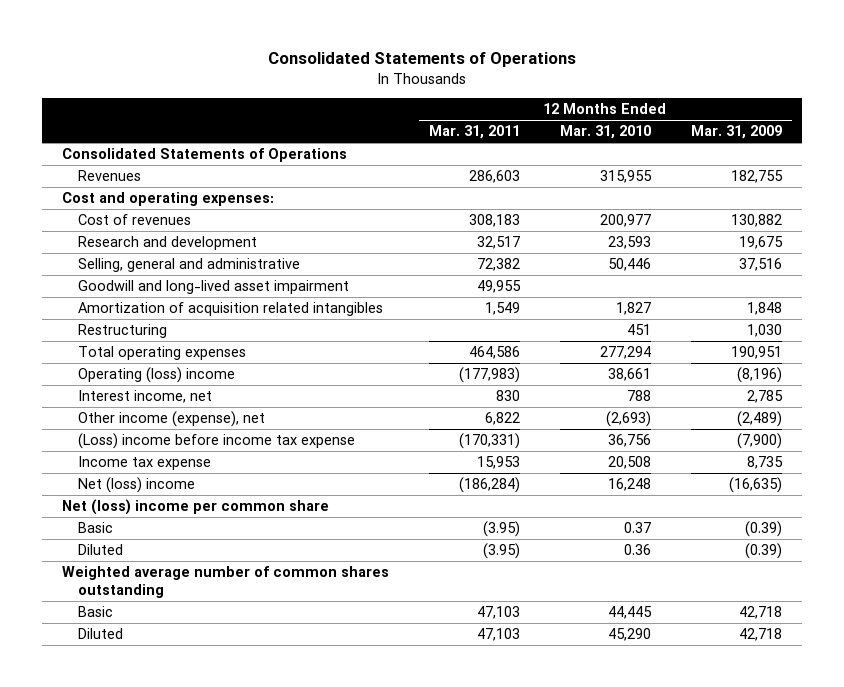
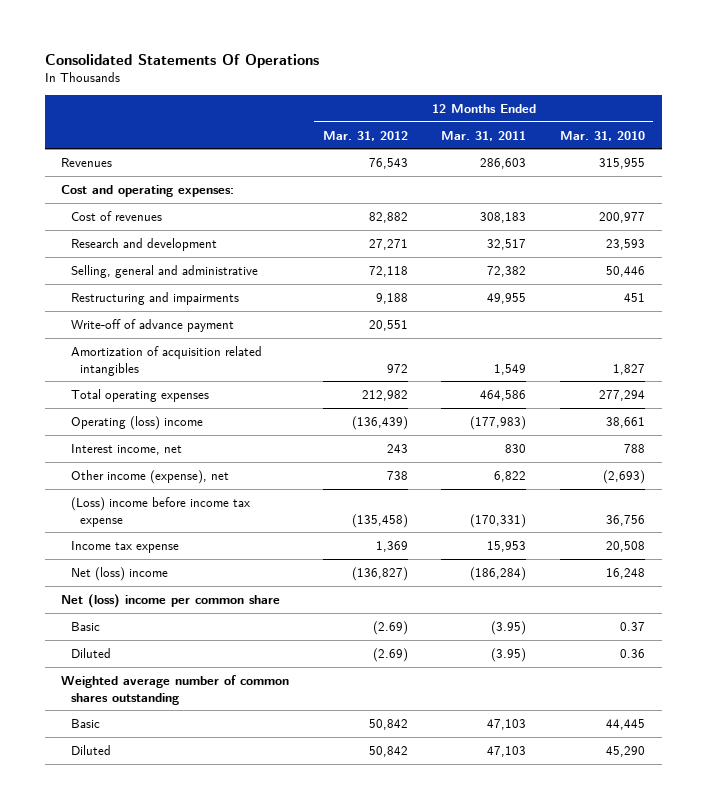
[267,52,576,68] Consolidated Statements of Operations -> [44,53,319,68] Consolidated Statements Of Operations
[690,125,782,140] Mar. 31, 2009 -> none
none -> [322,130,408,141] Mar. 31, 2012
[61,148,347,163] Consolidated Statements of Operations -> none
[77,280,349,295] Goodwill and long-lived asset impairment -> none
none -> [70,291,239,305] Restructuring and impairments
none -> [70,318,234,332] Write-off of advance payment
[77,324,167,339] Restructuring -> none

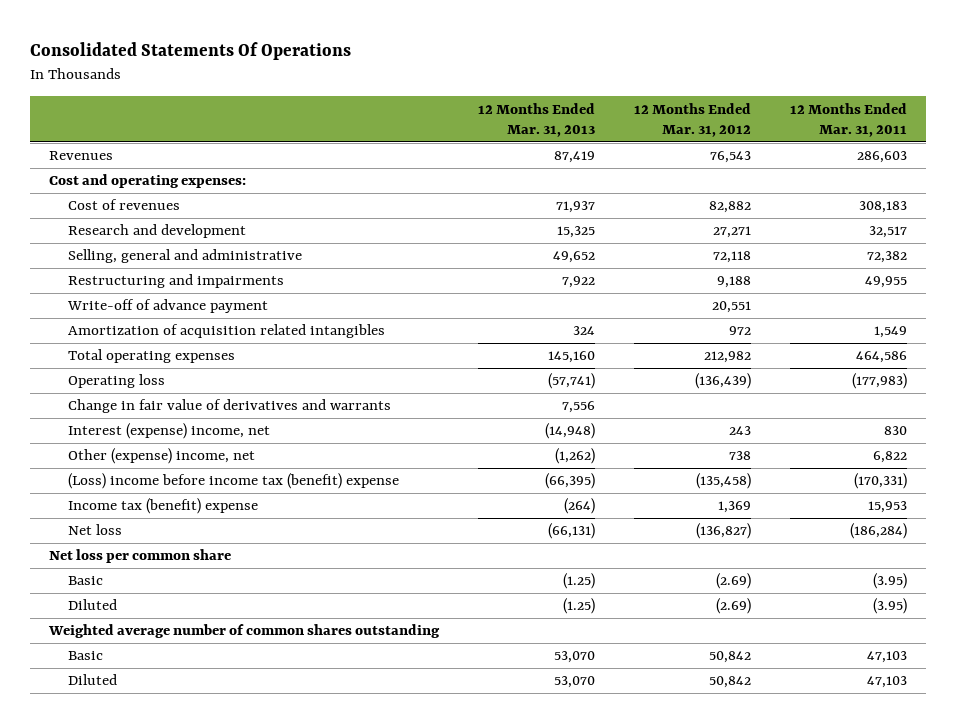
[559,130,645,141] Mar. 31, 2010 -> none
none -> [478,102,596,138] 12 Months Ended Mar. 31, 2013
[70,415,203,430] Operating (loss) income -> [68,374,166,389] Operating loss
none -> [68,399,392,414] Change in fair value of derivatives and warrants
[70,443,182,455] Interest income, net -> [68,423,271,440] Interest (expense) income, net
[70,469,229,484] Other income (expense), net -> [68,448,256,465] Other (expense) income, net
[70,496,250,527] (Loss) income before income tax expense -> [68,473,400,490] (Loss) income before income tax (benefit) expense
[70,540,179,553] Income tax expense -> [68,498,259,515] Income tax (benefit) expense
[70,566,168,581] Net (loss) income -> [68,524,123,536] Net loss
[61,593,281,608] Net (loss) income per common share -> [49,549,232,564] Net loss per common share

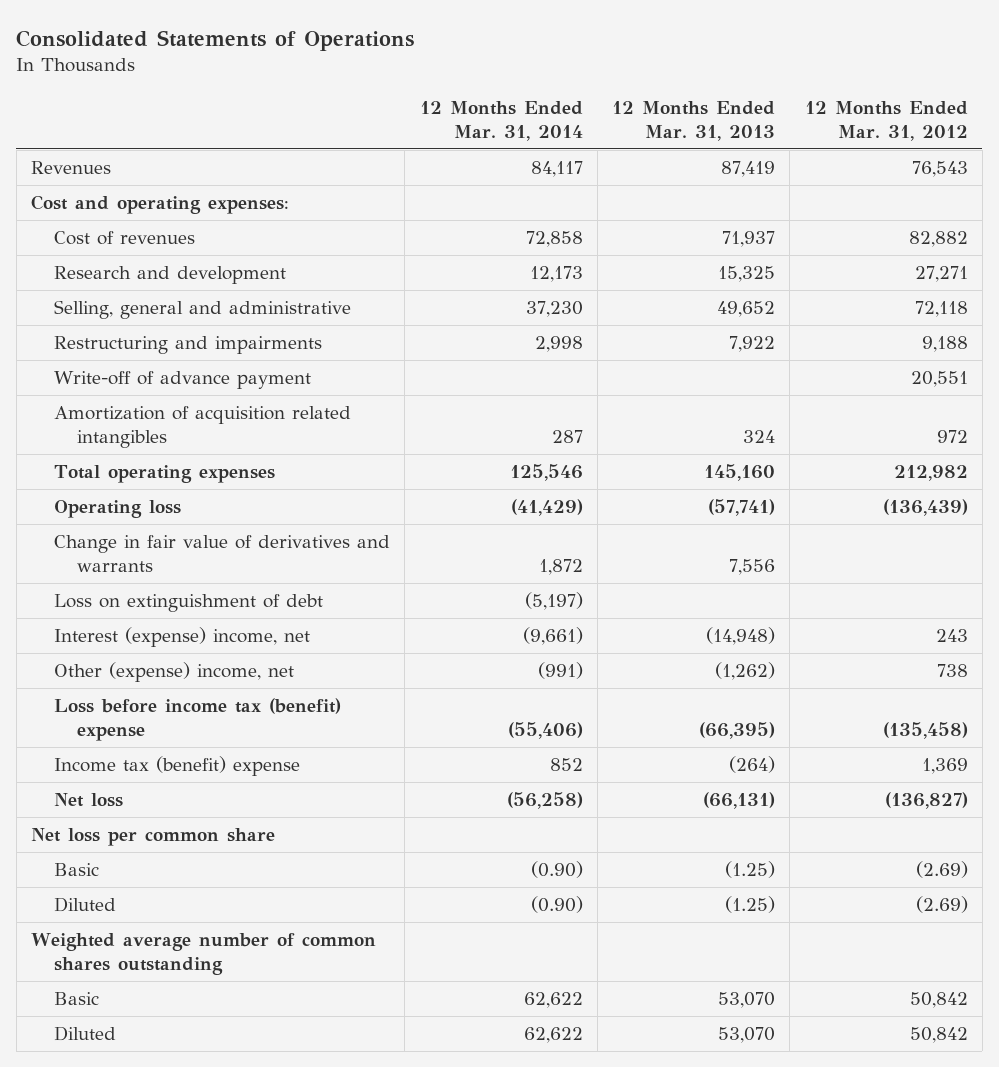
[29,42,351,61] Consolidated Statements Of Operations -> [16,29,415,51] Consolidated Statements of Operations
[789,102,907,138] 12 Months Ended Mar. 31, 2011 -> none
none -> [419,101,583,142] 12 Months Ended Mar. 31, 2014
none -> [54,593,324,612] Loss on extinguishment of debt
[68,473,400,490] (Loss) income before income tax (benefit) expense -> [54,697,342,741] Loss before income tax (benefit) expense

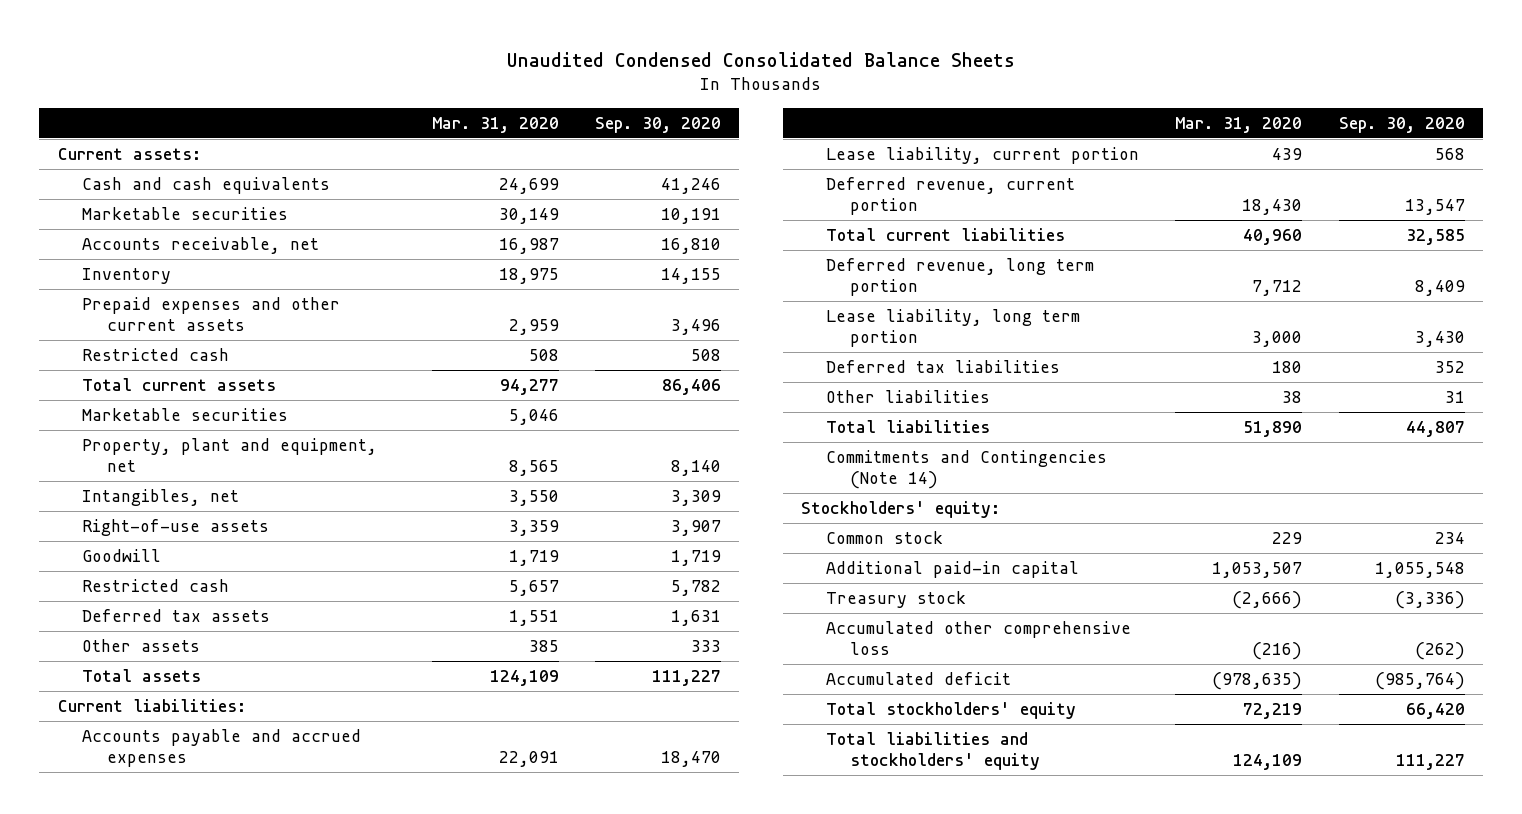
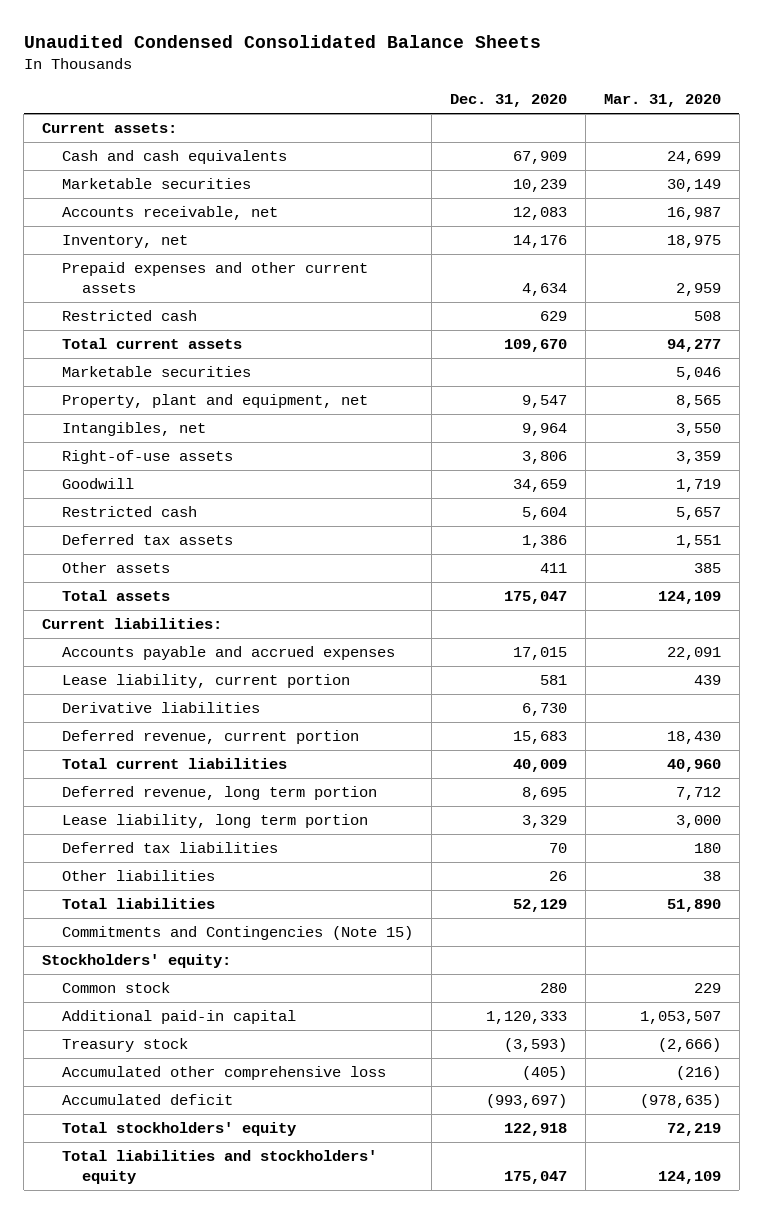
[594,116,721,133] Sep. 30, 2020 -> none
none -> [449,94,567,108] Dec. 31, 2020
[82,268,172,285] Inventory -> [62,235,189,249] Inventory, net
none -> [62,702,261,714] Derivative liabilities
[825,450,1107,489] Commitments and Contingencies (Note 14) -> [62,926,414,941] Commitments and Contingencies (Note 15)

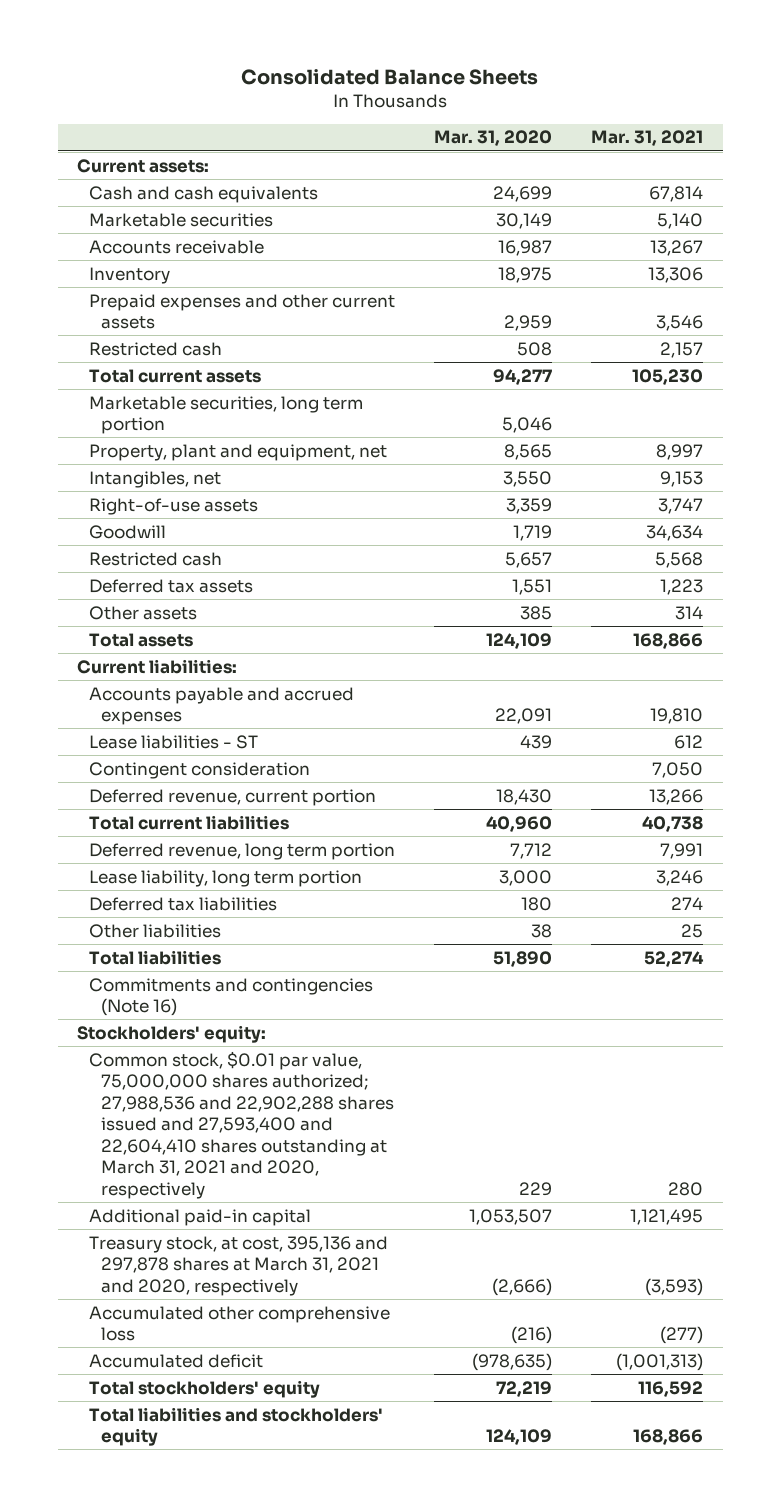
[23,35,541,49] Unaudited Condensed Consolidated Balance Sheets -> [241,68,539,85] Consolidated Balance Sheets
[449,94,567,108] Dec. 31, 2020 -> none
none -> [591,130,704,147] Mar. 31, 2021
[62,206,279,221] Accounts receivable, net -> [89,239,265,254] Accounts receivable
[62,235,189,249] Inventory, net -> [89,266,171,284] Inventory
[62,366,252,378] Marketable securities -> [89,395,364,435] Marketable securities, long term portion
[62,674,351,689] Lease liability, current portion -> [89,734,259,749] Lease liabilities - ST
[62,702,261,714] Derivative liabilities -> [89,761,311,779] Contingent consideration
[62,926,414,941] Commitments and Contingencies (Note 15) -> [89,977,374,1017] Commitments and contingencies (Note 16)
[62,982,171,994] Common stock -> [89,1050,395,1200] Common stock, $0.01 par value, 75,000,000 shares authorized; 27,988,536 and 22,902,288 shares issued and 27,593,400 and 22,604,410 shares outstanding at March 31, 2021 and 2020, respectively
[62,1038,189,1053] Treasury stock -> [89,1235,389,1296] Treasury stock, at cost, 395,136 and 297,878 shares at March 31, 2021 and 2020, respectively

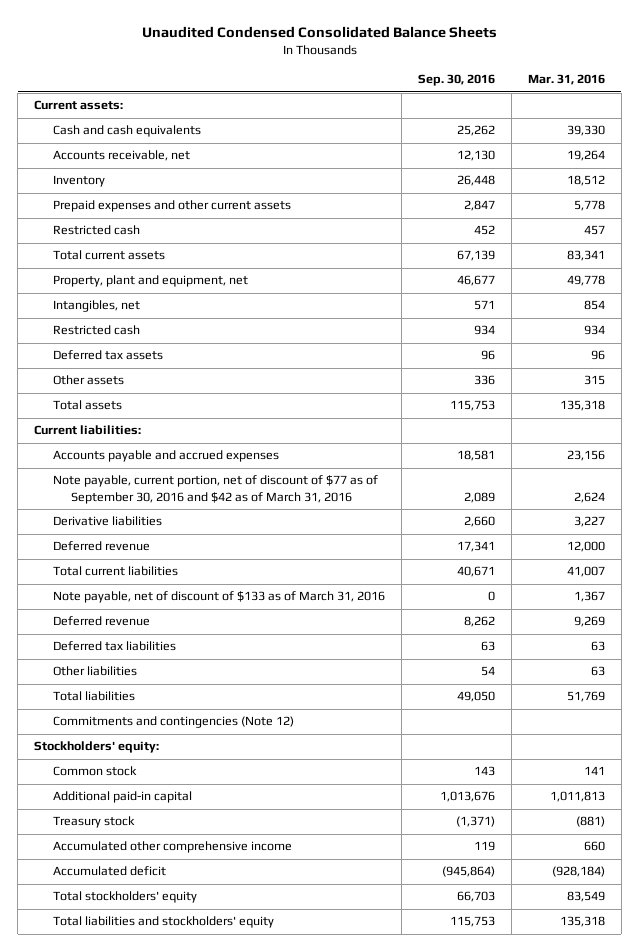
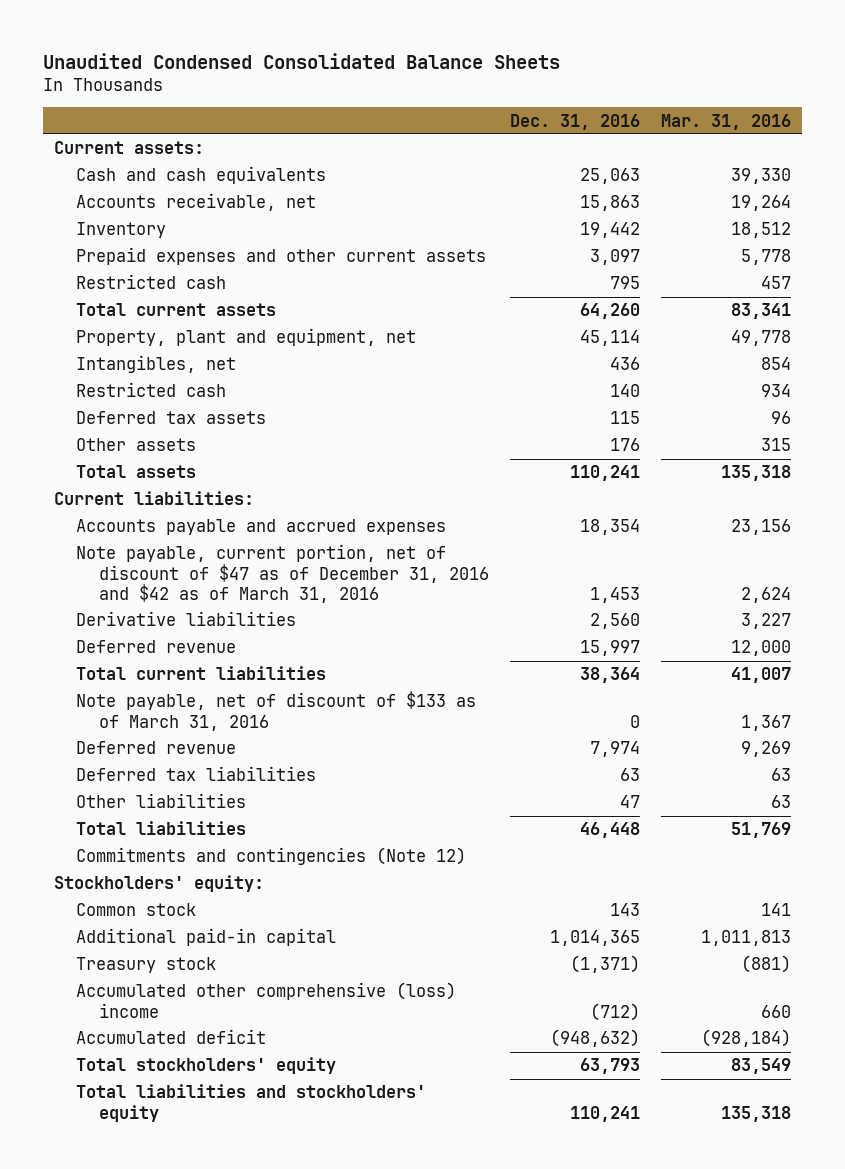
[417,74,495,87] Sep. 30, 2016 -> none
none -> [510,113,641,130] Dec. 31, 2016
[52,475,378,504] Note payable, current portion, net of discount of $77 as of September 30, 2016 and $42 as of March 31, 2016 -> [76,544,489,603] Note payable, current portion, net of discount of $47 as of December 31, 2016 and $42 as of March 31, 2016
[52,841,292,854] Accumulated other comprehensive income -> [76,982,457,1018] Accumulated other comprehensive (loss) income

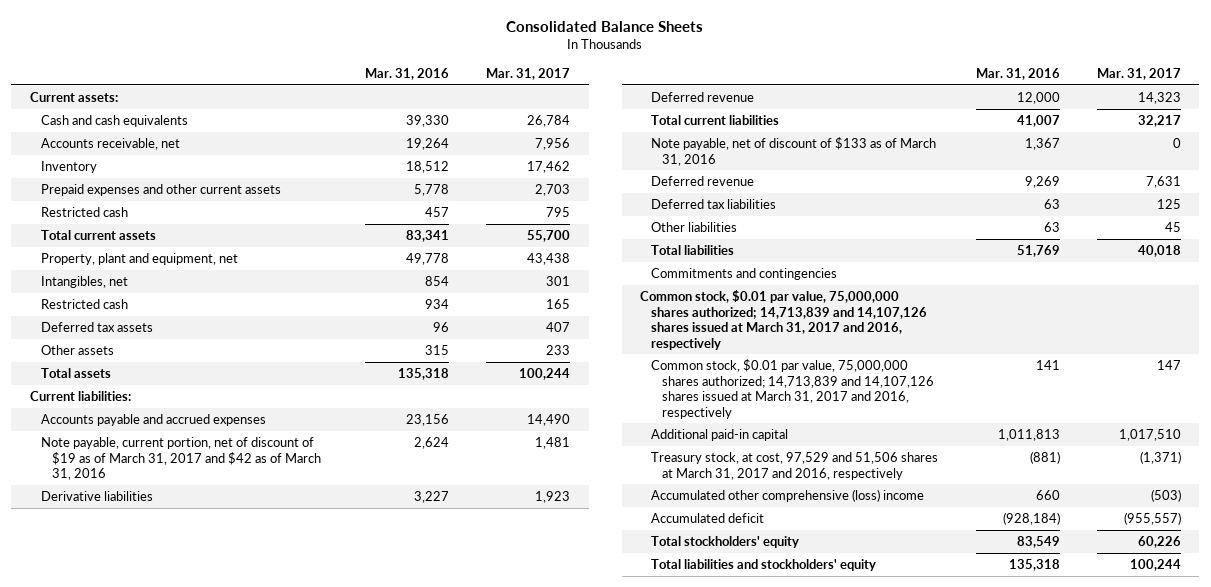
[43,52,561,69] Unaudited Condensed Consolidated Balance Sheets -> [506,20,704,32] Consolidated Balance Sheets
[510,113,641,130] Dec. 31, 2016 -> none
none -> [486,68,571,81] Mar. 31, 2017
[76,544,489,603] Note payable, current portion, net of discount of $47 as of December 31, 2016 and $42 as of March 31, 2016 -> [40,437,321,481] Note payable, current portion, net of discount of $19 as of March 31, 2017 and $42 as of March 31, 2016
[76,847,467,866] Commitments and contingencies (Note 12) -> [651,268,838,281] Commitments and contingencies
[53,875,264,893] Stockholders' equity: -> [640,290,928,350] Common stock, $0.01 par value, 75,000,000 shares authorized; 14,713,839 and 14,107,126 shares issued at March 31, 2017 and 2016, respectively
[76,903,197,917] Common stock -> [651,359,935,419] Common stock, $0.01 par value, 75,000,000 shares authorized; 14,713,839 and 14,107,126 shares issued at March 31, 2017 and 2016, respectively
[76,957,217,974] Treasury stock -> [651,452,939,480] Treasury stock, at cost, 97,529 and 51,506 shares at March 31, 2017 and 2016, respectively

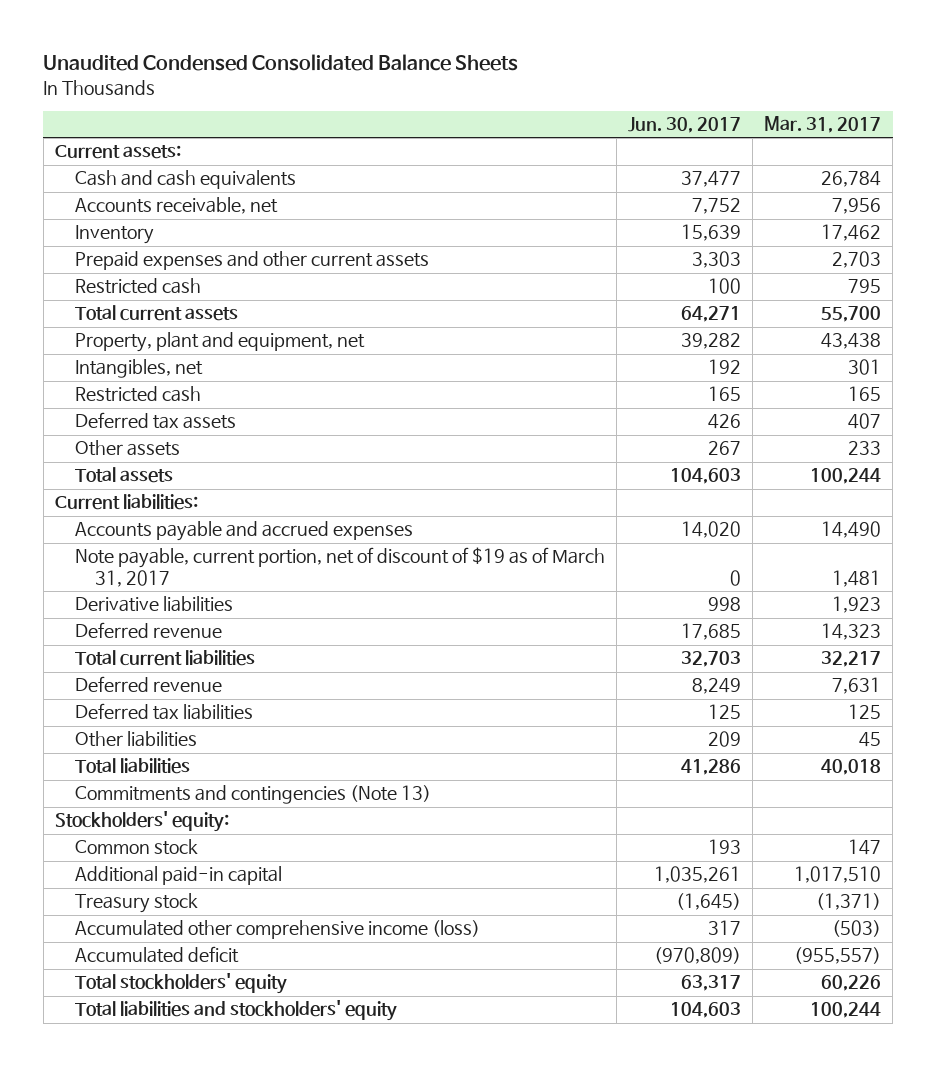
[506,20,704,32] Consolidated Balance Sheets -> [43,54,519,72] Unaudited Condensed Consolidated Balance Sheets
[365,68,450,81] Mar. 31, 2016 -> none
none -> [627,117,741,134] Jun. 30, 2017
[40,437,321,481] Note payable, current portion, net of discount of $19 as of March 31, 2017 and $42 as of March 31, 2016 -> [74,547,605,588] Note payable, current portion, net of discount of $19 as of March 31, 2017
[651,137,937,166] Note payable, net of discount of $133 as of March 31, 2016 -> none
[651,268,838,281] Commitments and contingencies -> [74,785,431,805] Commitments and contingencies (Note 13)
[640,290,928,350] Common stock, $0.01 par value, 75,000,000 shares authorized; 14,713,839 and 14,107,126 shares issued at March 31, 2017 and 2016, respectively -> [54,811,229,833] Stockholders' equity:
[651,359,935,419] Common stock, $0.01 par value, 75,000,000 shares authorized; 14,713,839 and 14,107,126 shares issued at March 31, 2017 and 2016, respectively -> [74,839,198,856] Common stock
[651,452,939,480] Treasury stock, at cost, 97,529 and 51,506 shares at March 31, 2017 and 2016, respectively -> [74,893,198,914] Treasury stock
[651,489,925,503] Accumulated other comprehensive (loss) income -> [74,920,480,940] Accumulated other comprehensive income (loss)

